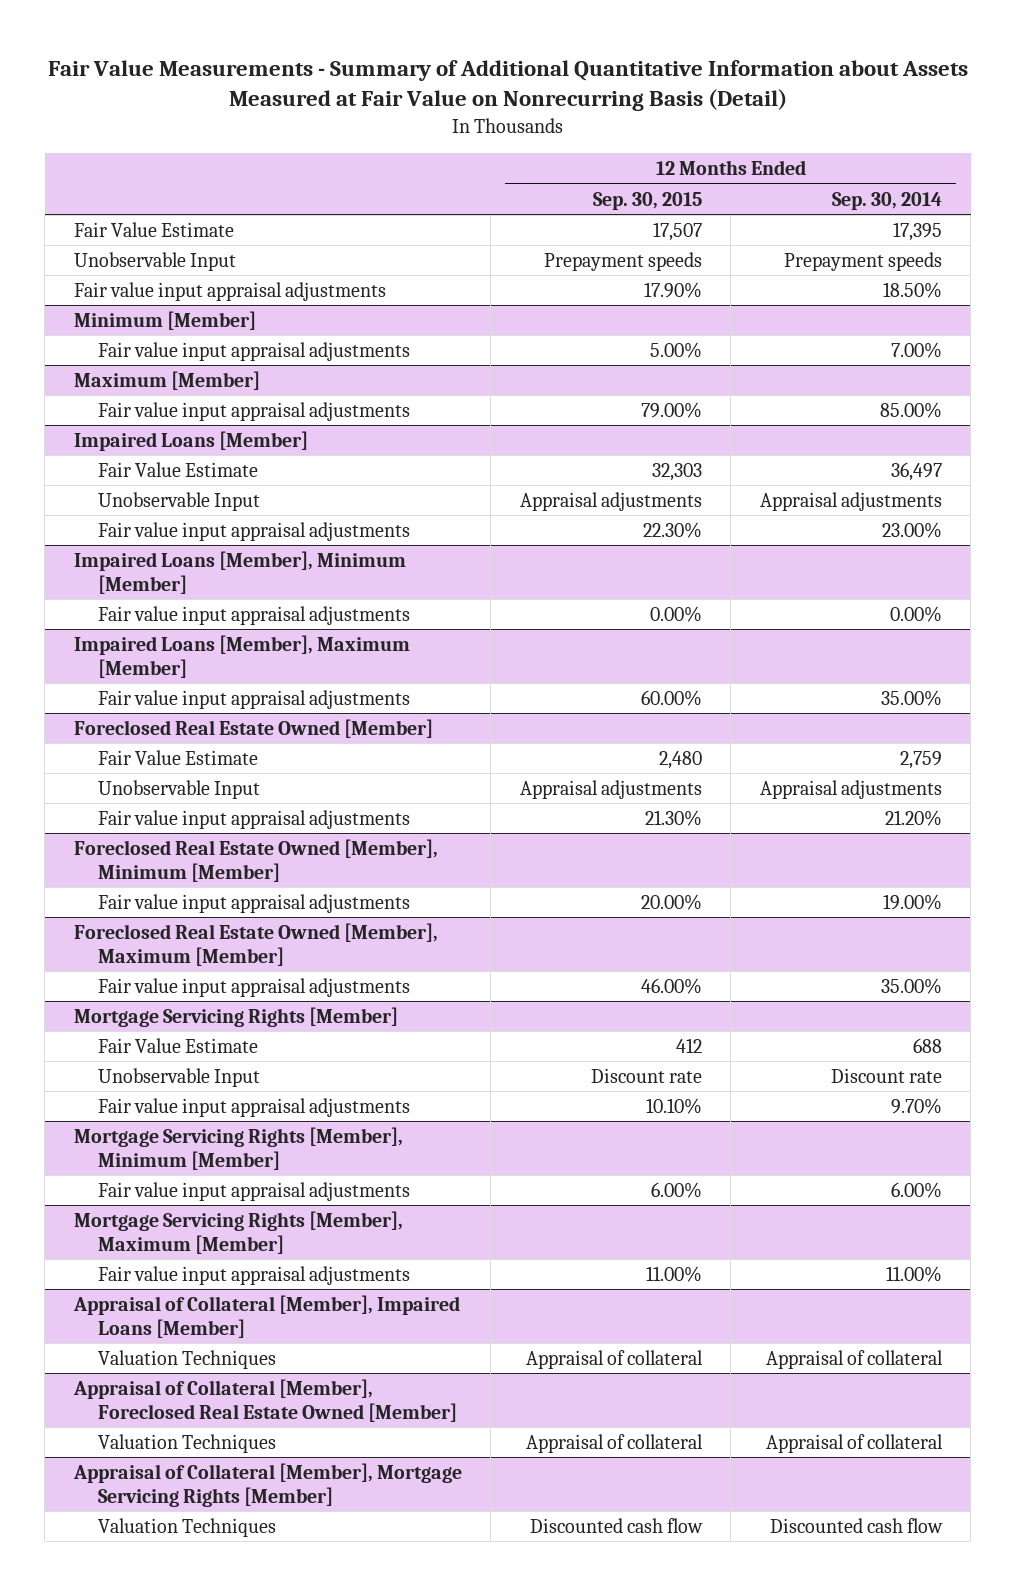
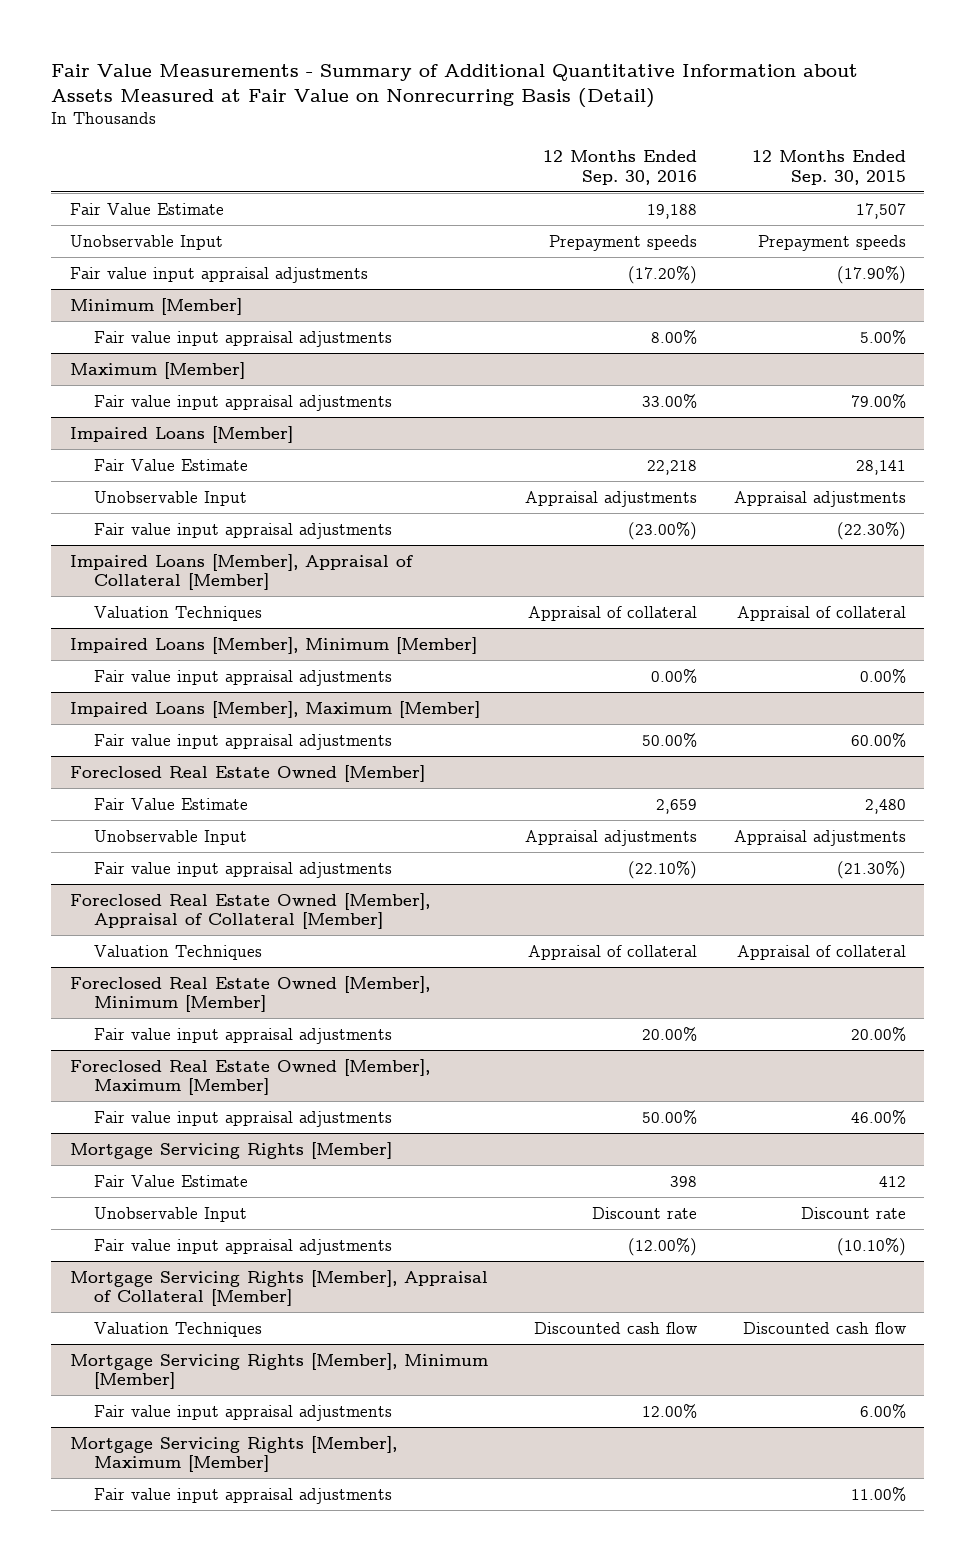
[831,191,942,210] Sep. 30, 2014 -> none
none -> [542,150,697,185] 12 Months Ended Sep. 30, 2016
[643,281,702,298] 17.90% -> [836,265,906,284] (17.90%)
[651,462,702,481] 32,303 -> [855,459,906,475] 28,141
[642,521,702,538] 22.30% -> [836,521,906,540] (22.30%)
none -> [69,553,413,590] Impaired Loans [Member], Appraisal of Collateral [Member]
none -> [93,605,262,621] Valuation Techniques
[644,809,702,826] 21.30% -> [836,860,906,879] (21.30%)
none -> [69,892,430,929] Foreclosed Real Estate Owned [Member], Appraisal of Collateral [Member]
none -> [93,944,262,960] Valuation Techniques
[645,1097,702,1114] 10.10% -> [836,1237,906,1256] (10.10%)
none -> [69,1269,488,1306] Mortgage Servicing Rights [Member], Appraisal of Collateral [Member]
none -> [93,1321,262,1337] Valuation Techniques
[72,1294,460,1338] Appraisal of Collateral [Member], Impaired Loans [Member] -> none
[98,1349,277,1369] Valuation Techniques -> none
[72,1378,458,1422] Appraisal of Collateral [Member], Foreclosed Real Estate Owned [Member] -> none
[98,1433,277,1453] Valuation Techniques -> none
[72,1462,462,1507] Appraisal of Collateral [Member], Mortgage Servicing Rights [Member] -> none
[98,1517,277,1537] Valuation Techniques -> none

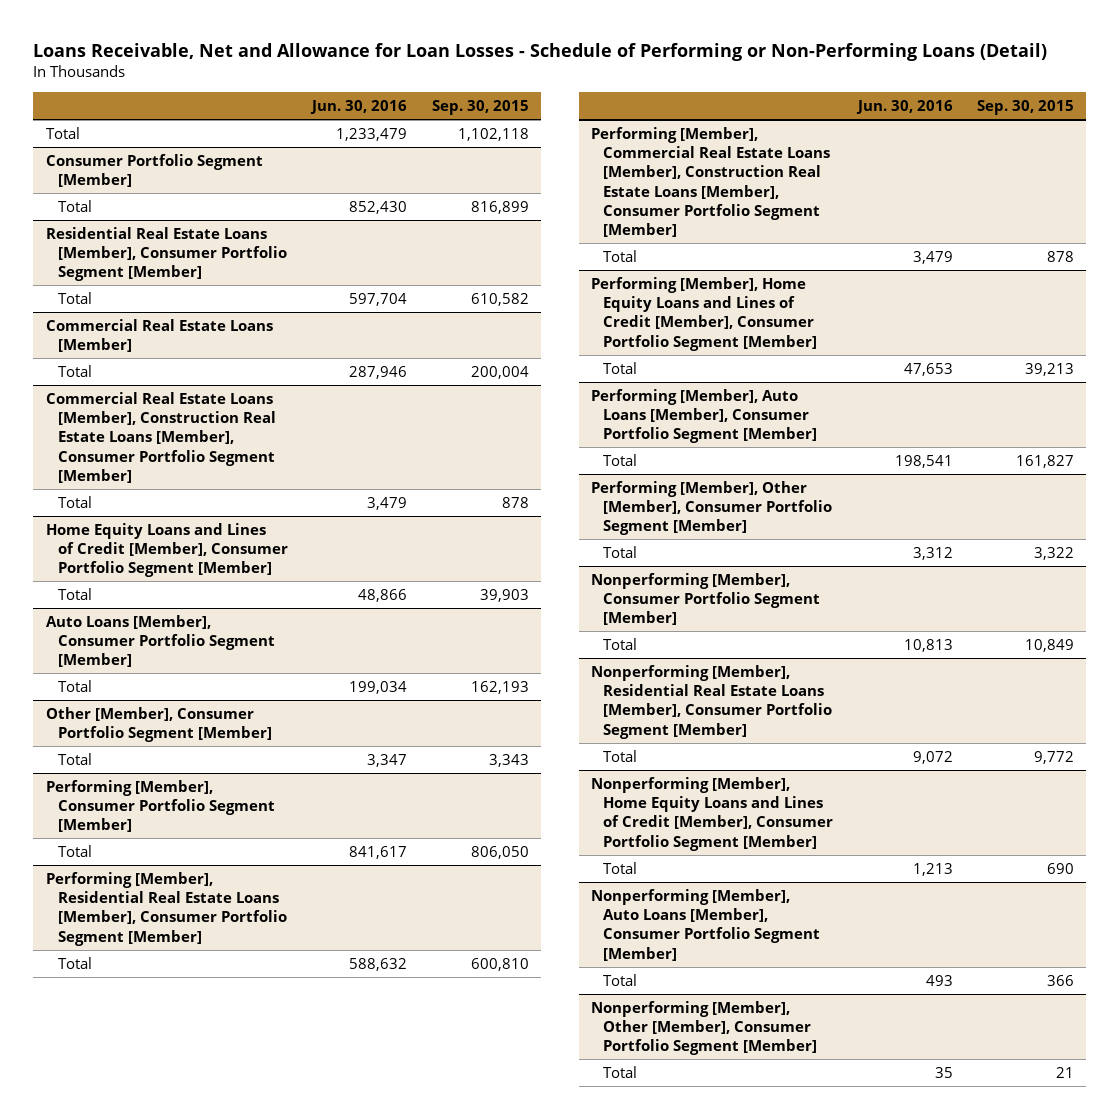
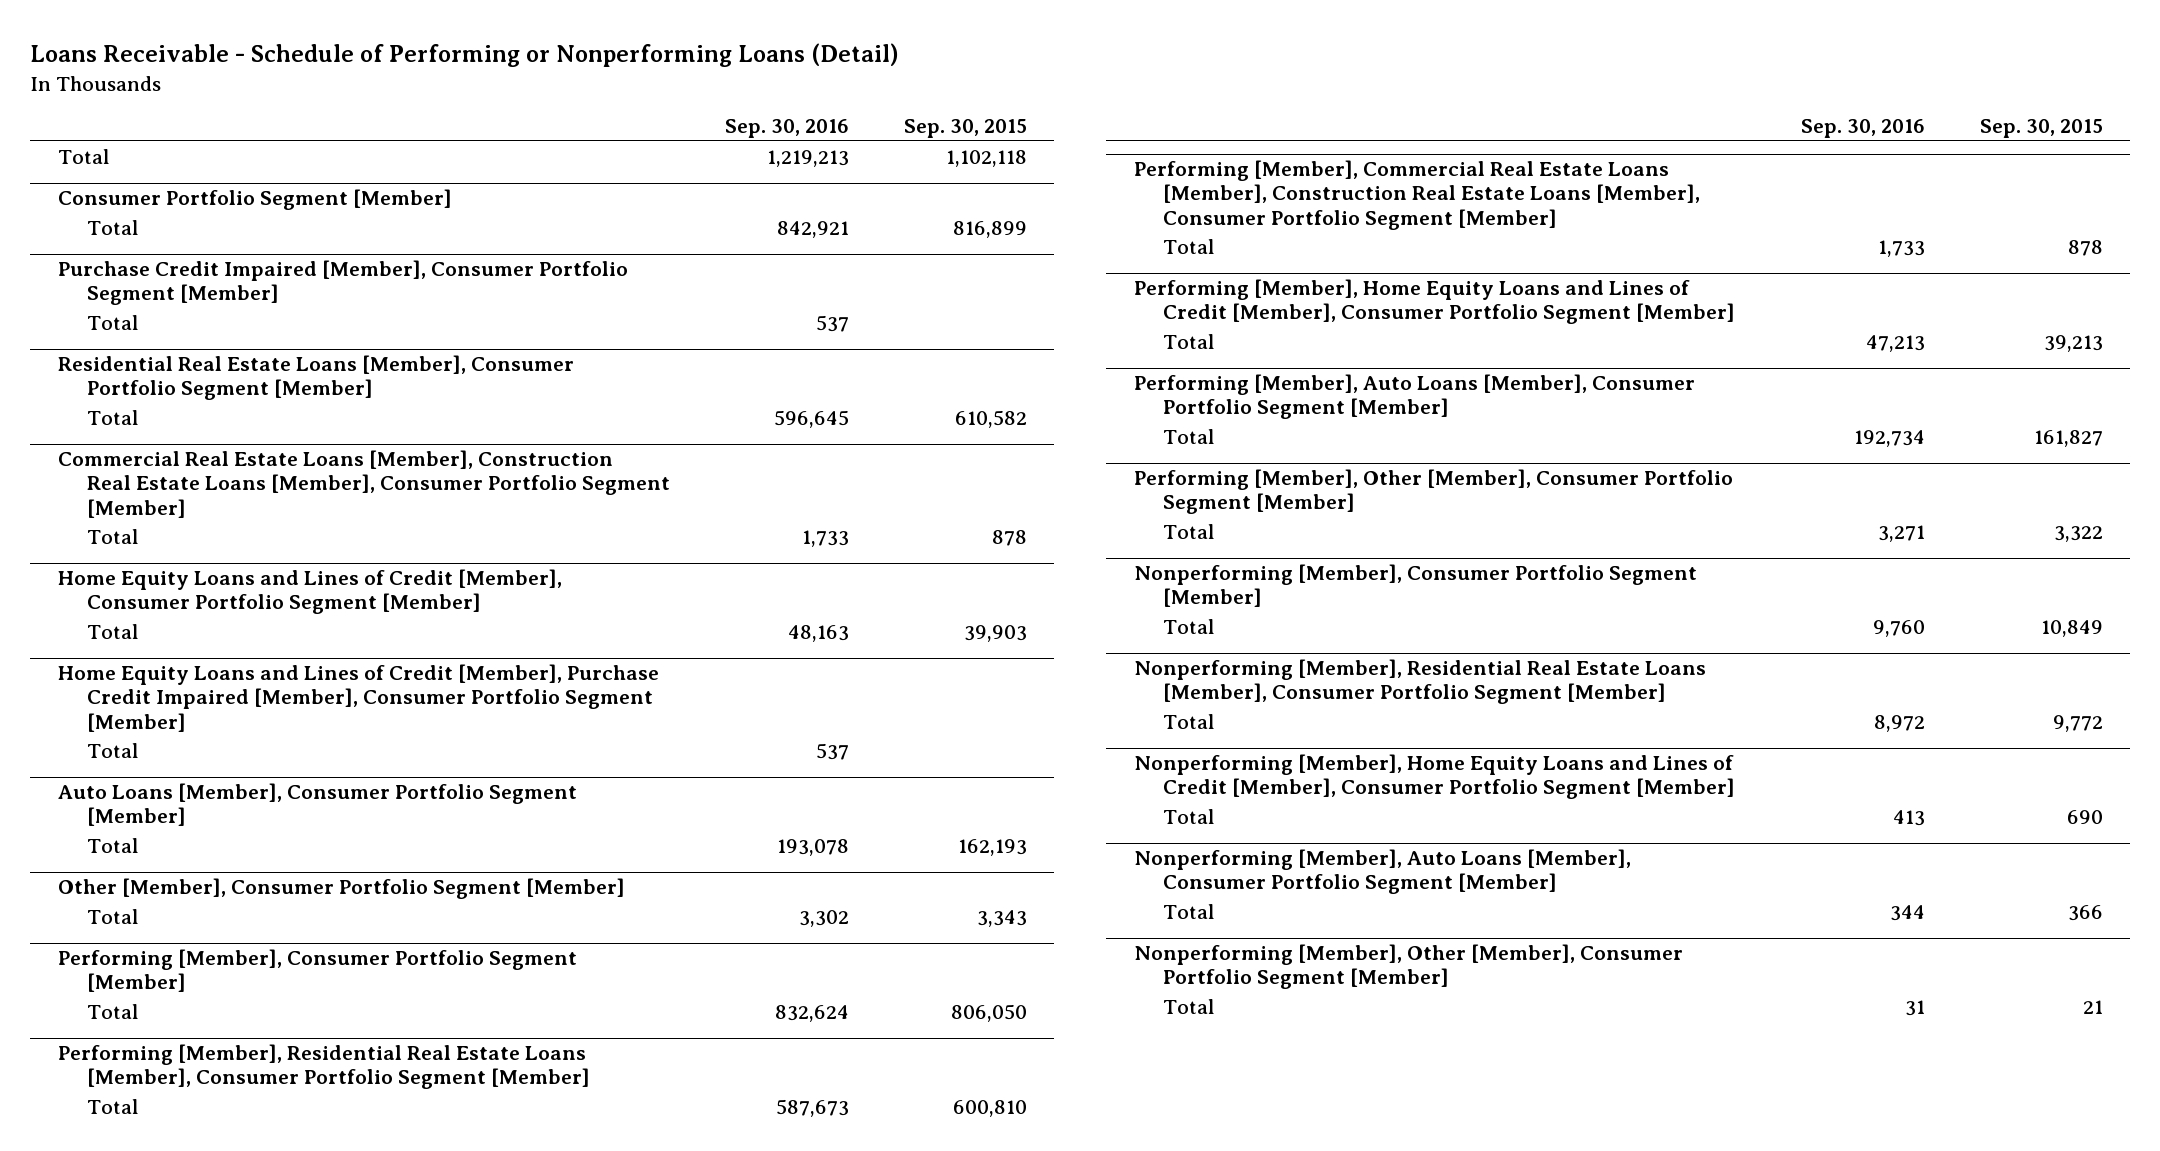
[33,42,1048,61] Loans Receivable, Net and Allowance for Loan Losses - Schedule of Performing or Non-Performing Loans (Detail) -> [30,43,900,68] Loans Receivable - Schedule of Performing or Nonperforming Loans (Detail)
[310,100,408,115] Jun. 30, 2016 -> none
none -> [724,119,849,139] Sep. 30, 2016
none -> [57,260,628,306] Purchase Credit Impaired [Member], Consumer Portfolio Segment [Member]
none -> [87,314,139,330] Total
[45,318,273,353] Commercial Real Estate Loans [Member] -> none
[57,364,92,377] Total -> none
none -> [57,664,659,732] Home Equity Loans and Lines of Credit [Member], Purchase Credit Impaired [Member], Consumer Portfolio Segment [Member]
none -> [87,742,139,758] Total

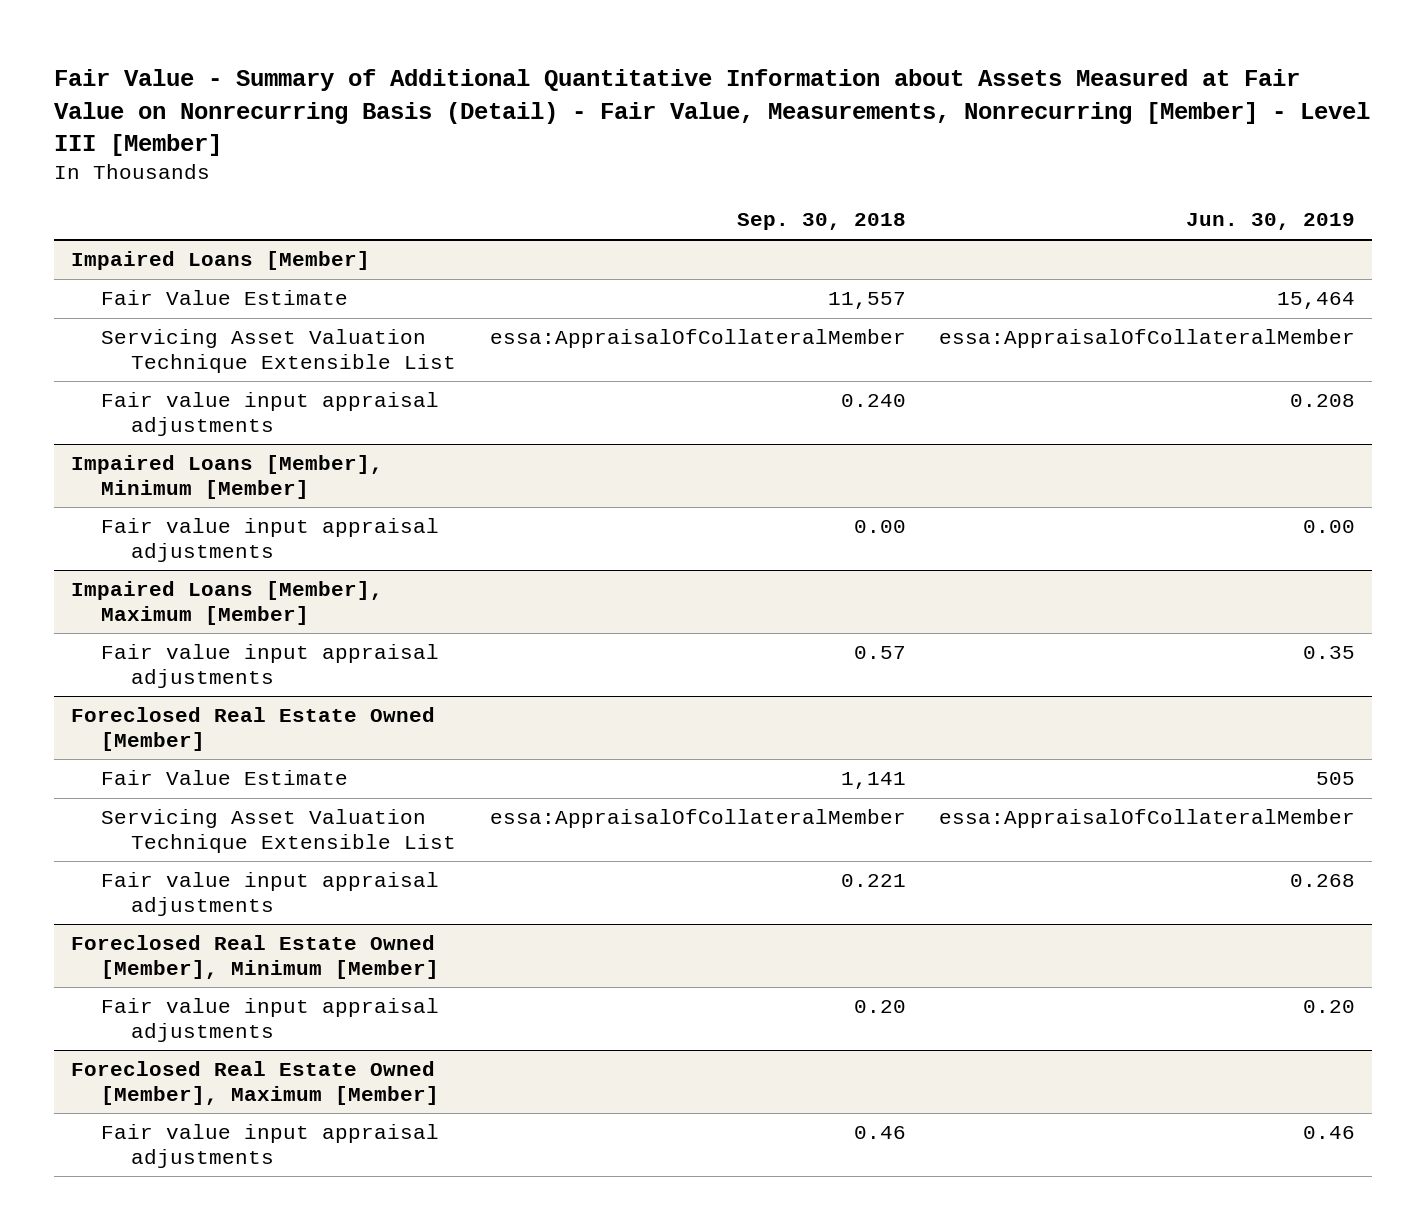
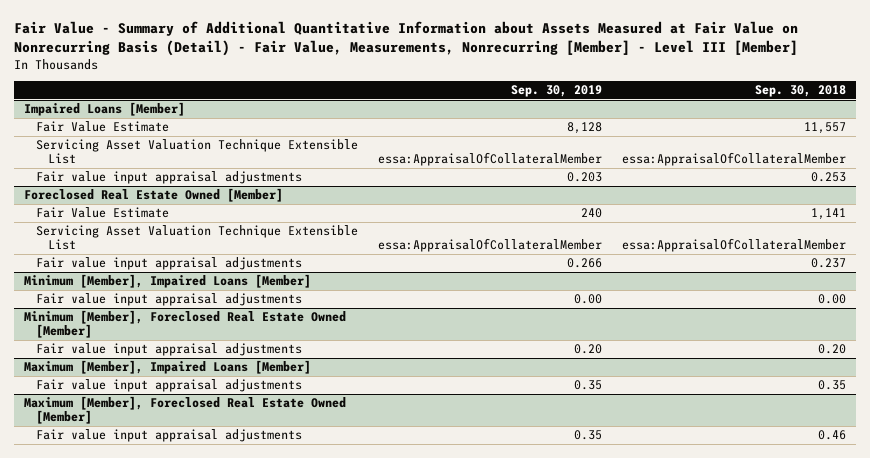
[1186,213,1356,231] Jun. 30, 2019 -> none
none -> [511,85,603,98] Sep. 30, 2019
[70,455,383,499] Impaired Loans [Member], Minimum [Member] -> none
[101,518,440,562] Fair value input appraisal adjustments -> none
[70,581,383,625] Impaired Loans [Member], Maximum [Member] -> none
[101,644,440,688] Fair value input appraisal adjustments -> none
[840,394,906,408] 0.240 -> [811,172,847,183] 0.253
[840,874,906,888] 0.221 -> [811,258,847,269] 0.237
none -> [24,274,312,289] Minimum [Member], Impaired Loans [Member]
none -> [36,293,303,307] Fair value input appraisal adjustments
[70,935,440,979] Foreclosed Real Estate Owned [Member], Minimum [Member] -> [24,310,347,339] Minimum [Member], Foreclosed Real Estate Owned [Member]
none -> [24,360,312,375] Maximum [Member], Impaired Loans [Member]
none -> [36,379,303,393] Fair value input appraisal adjustments
[70,1061,440,1105] Foreclosed Real Estate Owned [Member], Maximum [Member] -> [24,396,347,425] Maximum [Member], Foreclosed Real Estate Owned [Member]

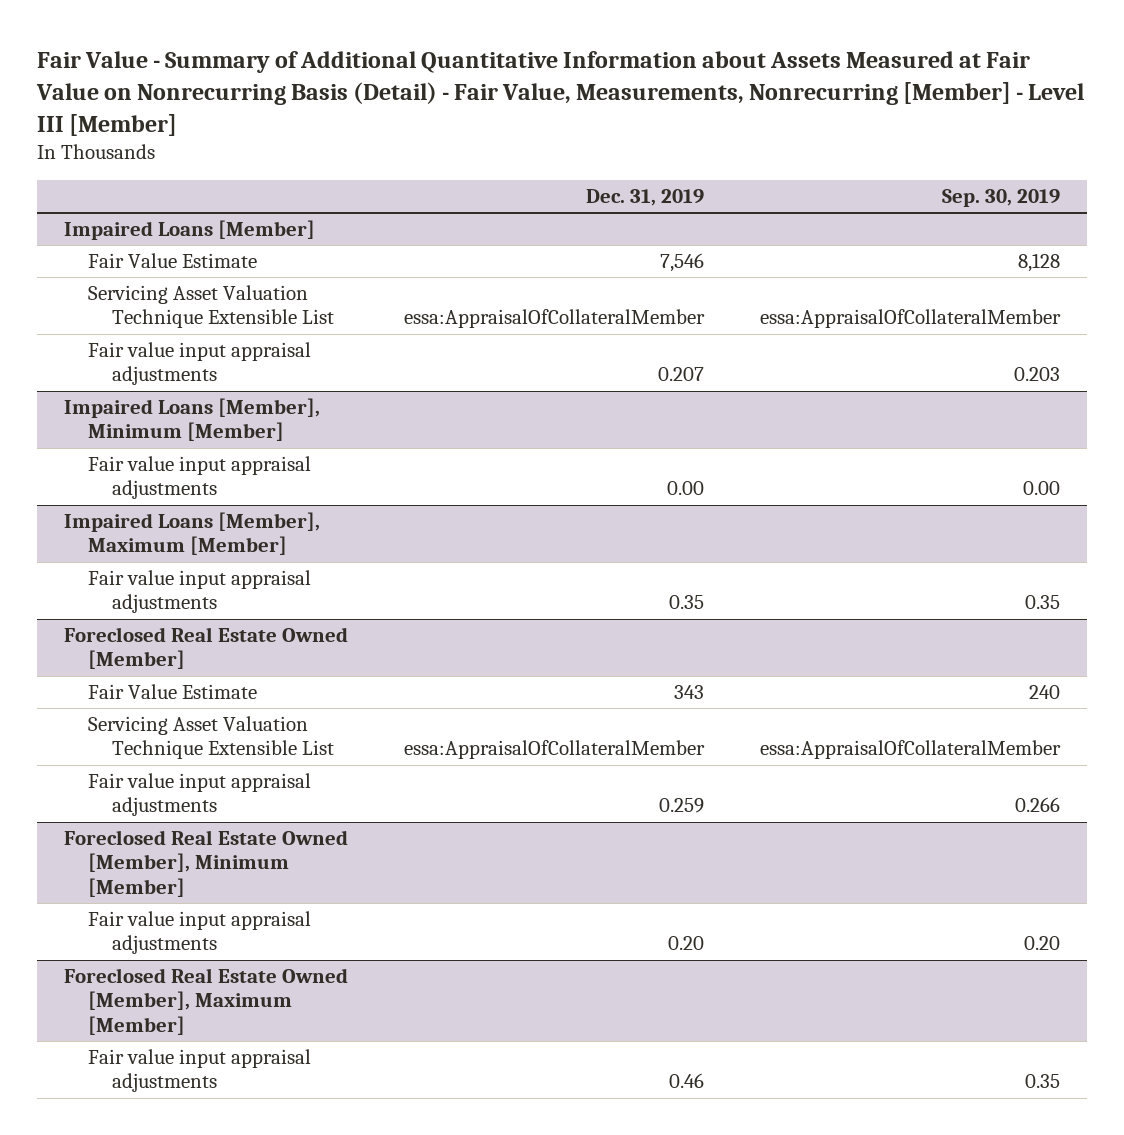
[755,85,847,98] Sep. 30, 2018 -> none
none -> [586,188,705,206] Dec. 31, 2019
none -> [64,398,321,442] Impaired Loans [Member], Minimum [Member]
none -> [88,456,312,500] Fair value input appraisal adjustments
none -> [64,512,321,556] Impaired Loans [Member], Maximum [Member]
none -> [88,570,312,614] Fair value input appraisal adjustments
[24,274,312,289] Minimum [Member], Impaired Loans [Member] -> none
[36,293,303,307] Fair value input appraisal adjustments -> none
[24,310,347,339] Minimum [Member], Foreclosed Real Estate Owned [Member] -> [64,830,349,897] Foreclosed Real Estate Owned [Member], Minimum [Member]
[24,360,312,375] Maximum [Member], Impaired Loans [Member] -> none
[36,379,303,393] Fair value input appraisal adjustments -> none
[24,396,347,425] Maximum [Member], Foreclosed Real Estate Owned [Member] -> [64,968,349,1035] Foreclosed Real Estate Owned [Member], Maximum [Member]

